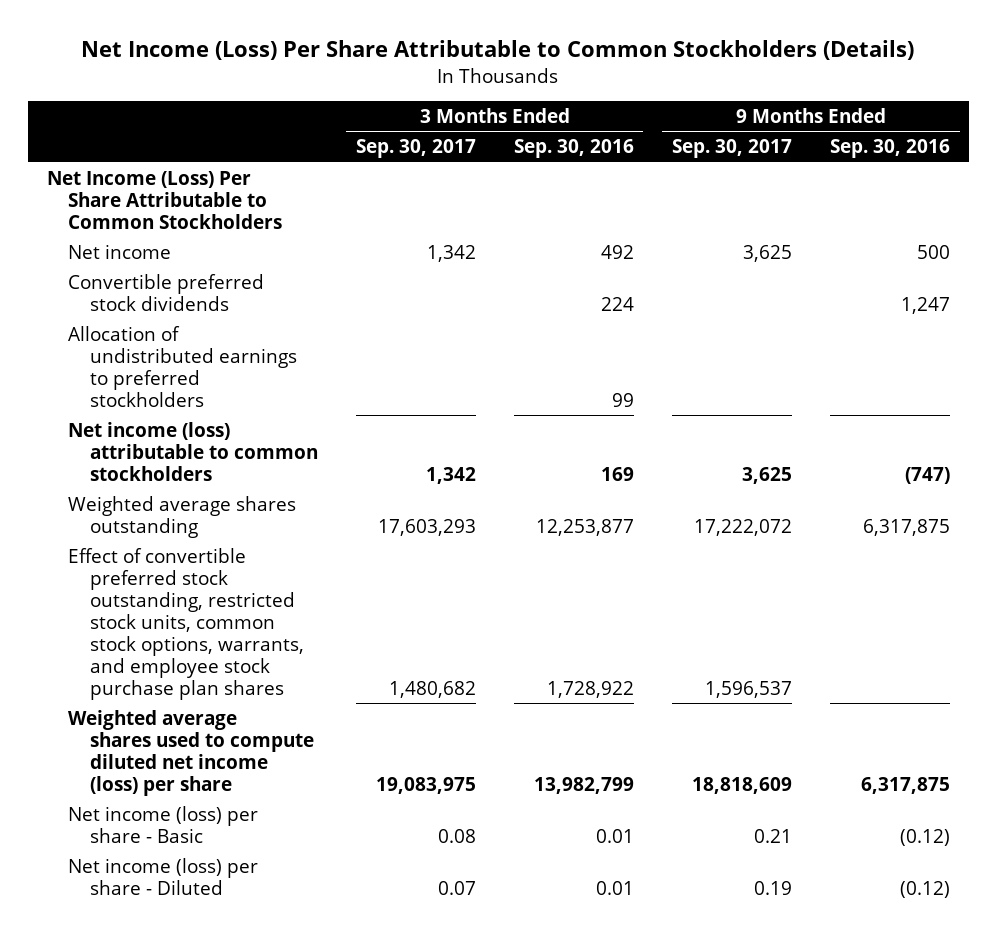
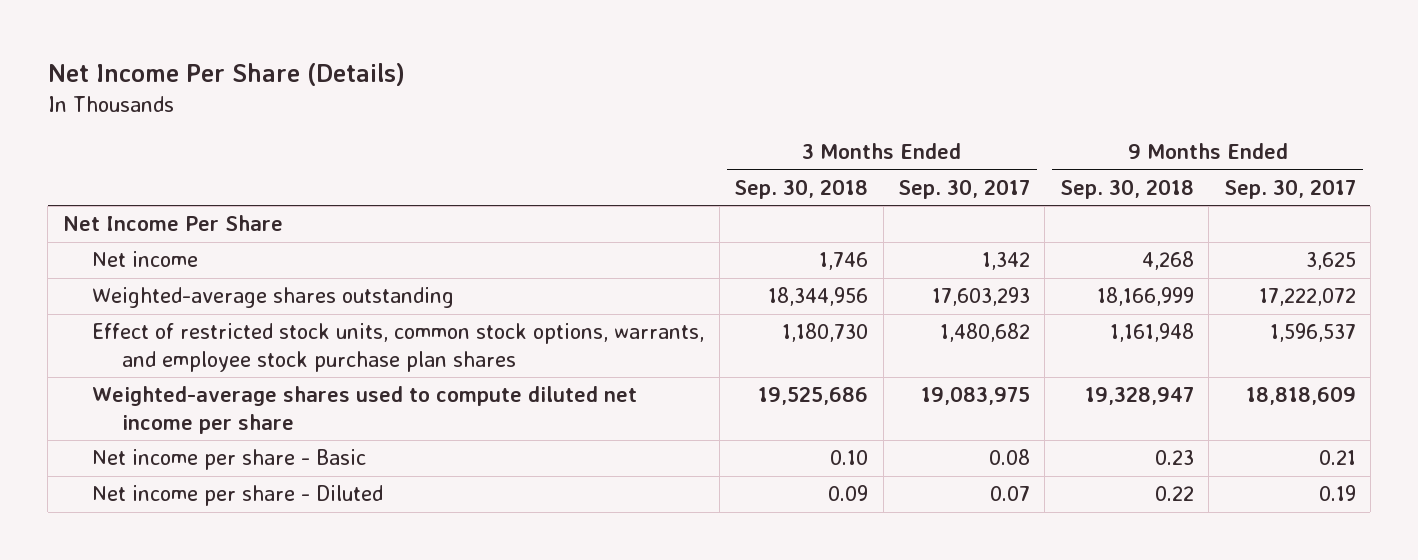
[81,40,915,61] Net Income (Loss) Per Share Attributable to Common Stockholders (Details) -> [47,63,405,87] Net Income Per Share (Details)
[513,139,634,159] Sep. 30, 2016 -> none
[829,139,950,159] Sep. 30, 2016 -> none
none -> [734,178,869,199] Sep. 30, 2018
none -> [1059,178,1194,199] Sep. 30, 2018
[46,170,283,229] Net Income (Loss) Per Share Attributable to Common Stockholders -> [62,215,283,232] Net Income Per Share
[68,273,265,311] Convertible preferred stock dividends -> none
[68,325,297,407] Allocation of undistributed earnings to preferred stockholders -> none
[68,421,318,481] Net income (loss) attributable to common stockholders -> none
[68,495,297,538] Weighted average shares outstanding -> [92,287,455,309] Weighted-average shares outstanding
[68,547,304,700] Effect of convertible preferred stock outstanding, restricted stock units, common stock options, warrants, and employee stock purchase plan shares -> [92,323,705,372] Effect of restricted stock units, common stock options, warrants, and employee stock purchase plan shares
[68,709,314,796] Weighted average shares used to compute diluted net income (loss) per share -> [92,386,638,434] Weighted-average shares used to compute diluted net income per share
[68,805,259,843] Net income (loss) per share - Basic -> [92,449,367,471] Net income per share - Basic
[68,857,259,895] Net income (loss) per share - Diluted -> [92,485,384,507] Net income per share - Diluted

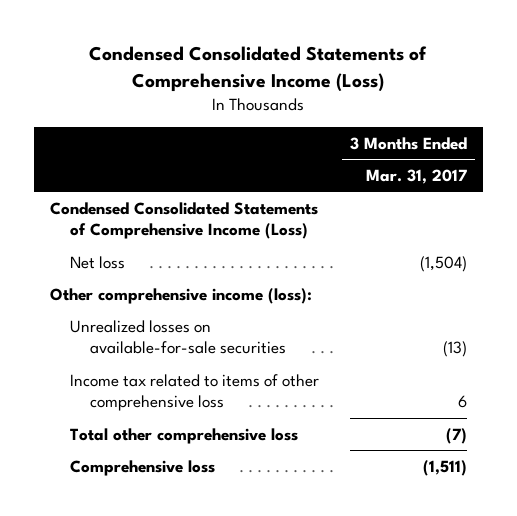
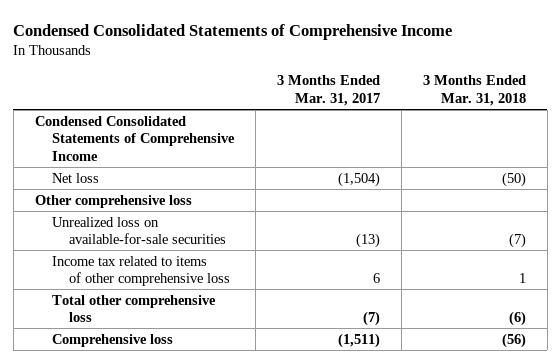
[89,46,428,92] Condensed Consolidated Statements of Comprehensive Income (Loss) -> [13,23,453,40] Condensed Consolidated Statements of Comprehensive Income
none -> [422,75,526,107] 3 Months Ended Mar. 31, 2018
[49,201,318,240] Condensed Consolidated Statements of Comprehensive Income (Loss) -> [34,115,236,162] Condensed Consolidated Statements of Comprehensive Income
[49,287,312,304] Other comprehensive income (loss): -> [34,194,192,208] Other comprehensive loss
[69,319,286,355] Unrealized losses on available-for-sale securities -> [52,216,227,245] Unrealized loss on available-for-sale securities

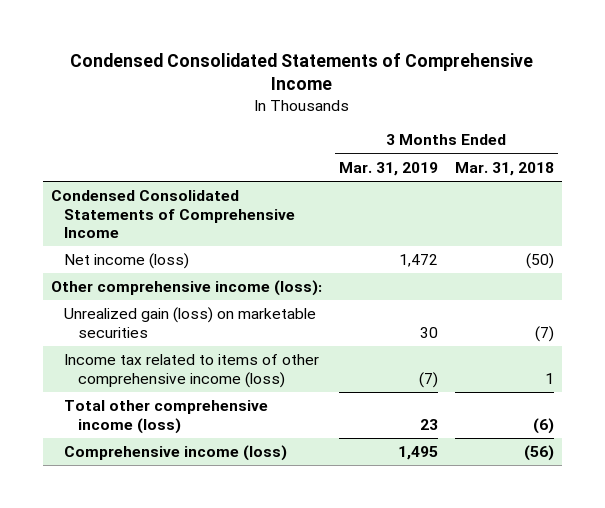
[276,75,380,107] 3 Months Ended Mar. 31, 2017 -> none
none -> [338,161,438,176] Mar. 31, 2019
[52,172,100,183] Net loss -> [64,253,190,270] Net income (loss)
[34,194,192,208] Other comprehensive loss -> [51,280,323,297] Other comprehensive income (loss):
[52,216,227,245] Unrealized loss on available-for-sale securities -> [64,307,317,338] Unrealized gain (loss) on marketable securities
[52,255,231,287] Income tax related to items of other comprehensive loss -> [64,354,320,388] Income tax related to items of other comprehensive income (loss)
[52,294,217,323] Total other comprehensive loss -> [64,400,269,434] Total other comprehensive income (loss)
[52,333,174,347] Comprehensive loss -> [64,445,288,462] Comprehensive income (loss)

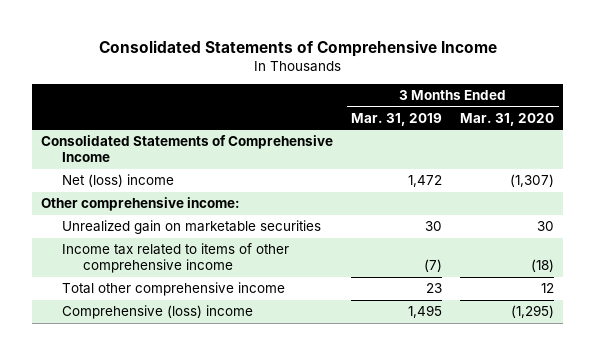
[70,52,534,91] Condensed Consolidated Statements of Comprehensive Income -> [98,39,497,57] Consolidated Statements of Comprehensive Income
[454,161,554,176] Mar. 31, 2018 -> none
none -> [460,112,555,126] Mar. 31, 2020
[51,190,296,239] Condensed Consolidated Statements of Comprehensive Income -> [40,135,333,163] Consolidated Statements of Comprehensive Income
[64,253,190,270] Net income (loss) -> [61,174,174,188] Net (loss) income
[51,280,323,297] Other comprehensive income (loss): -> [40,197,240,212] Other comprehensive income:
[64,307,317,338] Unrealized gain (loss) on marketable securities -> [61,220,321,235] Unrealized gain on marketable securities
[64,354,320,388] Income tax related to items of other comprehensive income (loss) -> [61,243,289,274] Income tax related to items of other comprehensive income
[64,400,269,434] Total other comprehensive income (loss) -> [61,282,285,297] Total other comprehensive income
[64,445,288,462] Comprehensive income (loss) -> [61,305,253,320] Comprehensive (loss) income

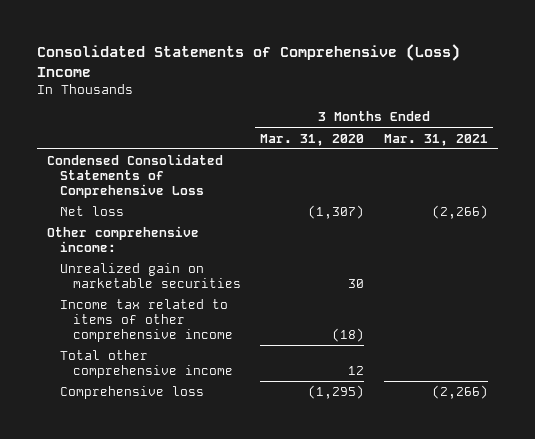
[98,39,497,57] Consolidated Statements of Comprehensive Income -> [37,43,461,77] Consolidated Statements of Comprehensive (Loss) Income
[351,112,443,126] Mar. 31, 2019 -> none
none -> [383,133,488,146] Mar. 31, 2021
[40,135,333,163] Consolidated Statements of Comprehensive Income -> [46,153,223,198] Condensed Consolidated Statements of Comprehensive Loss
[61,174,174,188] Net (loss) income -> [59,205,124,216] Net loss
[61,305,253,320] Comprehensive (loss) income -> [59,385,204,399] Comprehensive loss

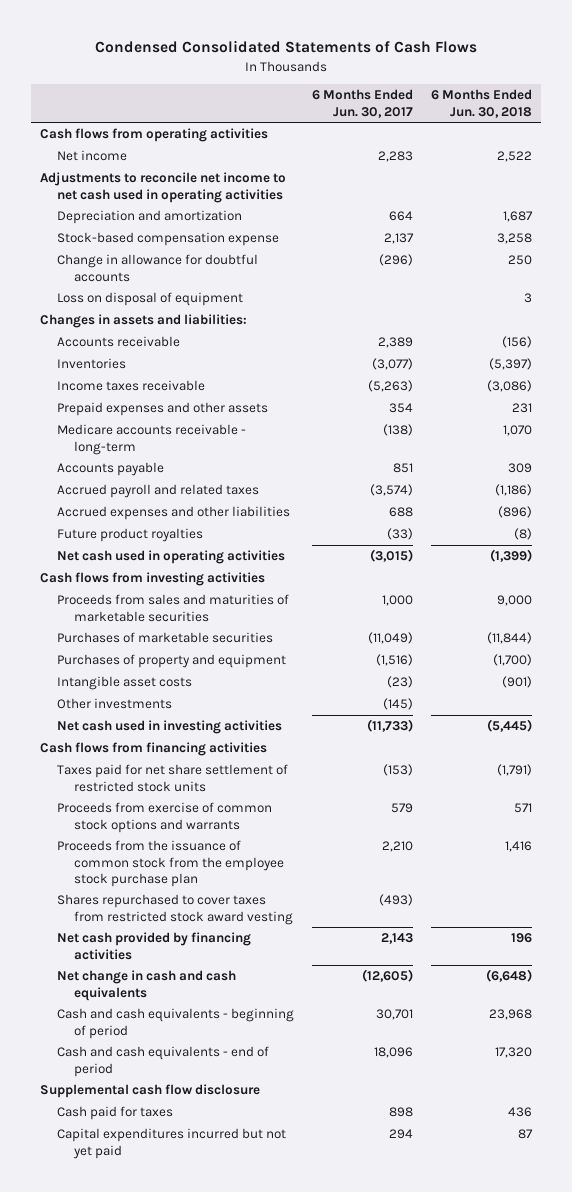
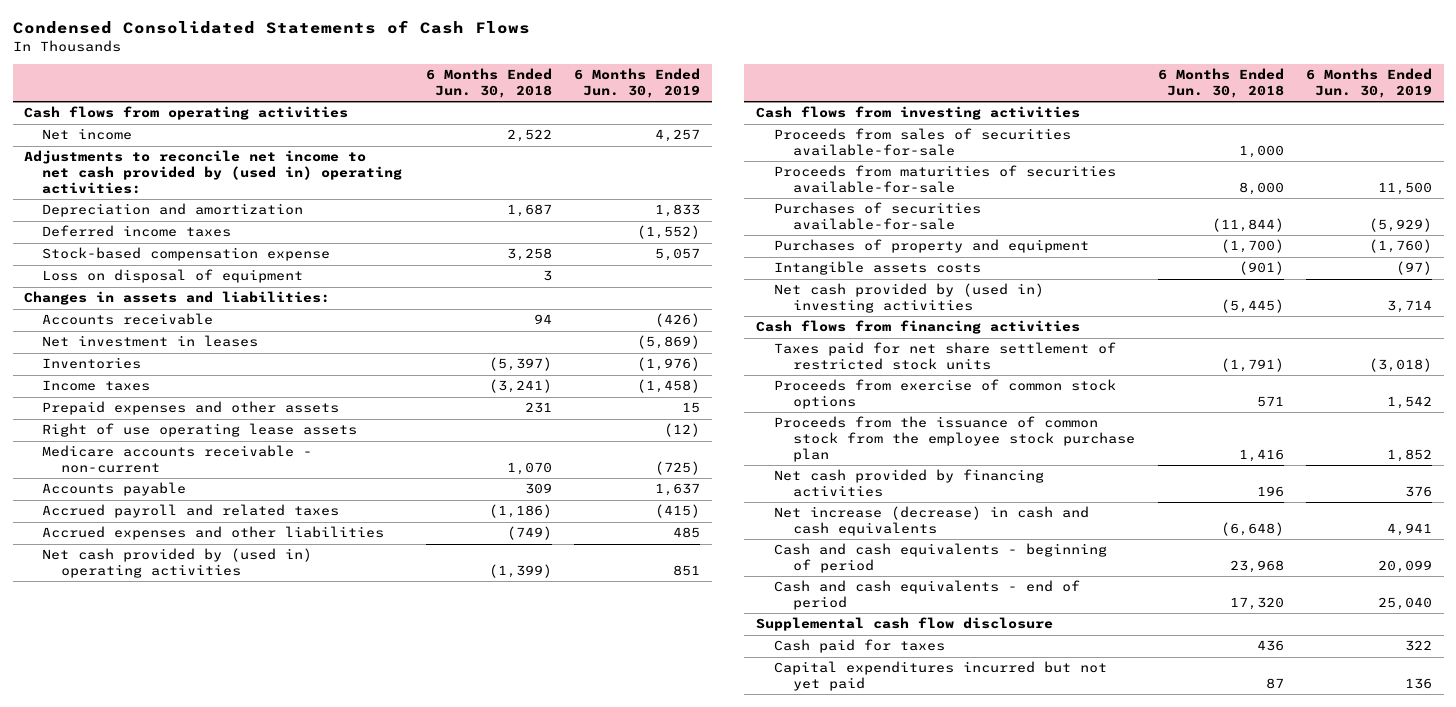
[312,89,414,118] 6 Months Ended Jun. 30, 2017 -> none
none -> [574,67,701,98] 6 Months Ended Jun. 30, 2019
[40,172,287,203] Adjustments to reconcile net income to net cash used in operating activities -> [23,150,403,195] Adjustments to reconcile net income to net cash provided by (used in) operating activities:
none -> [42,225,232,238] Deferred income taxes
[57,254,259,282] Change in allowance for doubtful accounts -> none
[502,336,533,349] (156) -> [533,314,552,325] 94
none -> [42,335,259,348] Net investment in leases
[57,380,206,392] Income taxes receivable -> [42,380,151,392] Income taxes
[487,380,533,393] (3,086) -> [488,379,552,394] (3,241)
[57,424,247,455] Medicare accounts receivable - long-term -> none
none -> [42,423,358,438] Right of use operating lease assets
none -> [42,445,313,474] Medicare accounts receivable - non-current
[57,528,204,543] Future product royalties -> none
[498,506,533,519] (896) -> [506,526,552,541] (749)
[57,550,286,565] Net cash used in operating activities -> [42,548,313,579] Net cash provided by (used in) operating activities
[57,594,290,622] Proceeds from sales and maturities of marketable securities -> none
none -> [774,128,1072,157] Proceeds from sales of securities available-for-sale
none -> [774,165,1117,194] Proceeds from maturities of securities available-for-sale
[57,632,274,644] Purchases of marketable securities -> [774,202,982,231] Purchases of securities available-for-sale
[57,698,173,710] Other investments -> none
[57,676,193,691] Intangible asset costs -> [774,261,982,276] Intangible assets costs
[57,720,283,735] Net cash used in investing activities -> [774,283,1045,314] Net cash provided by (used in) investing activities
[57,802,273,833] Proceeds from exercise of common stock options and warrants -> [774,379,1117,410] Proceeds from exercise of common stock options
[57,894,294,925] Shares repurchased to cover taxes from restricted stock award vesting -> none
[57,970,237,1001] Net change in cash and cash equivalents -> [774,506,1090,537] Net increase (decrease) in cash and cash equivalents

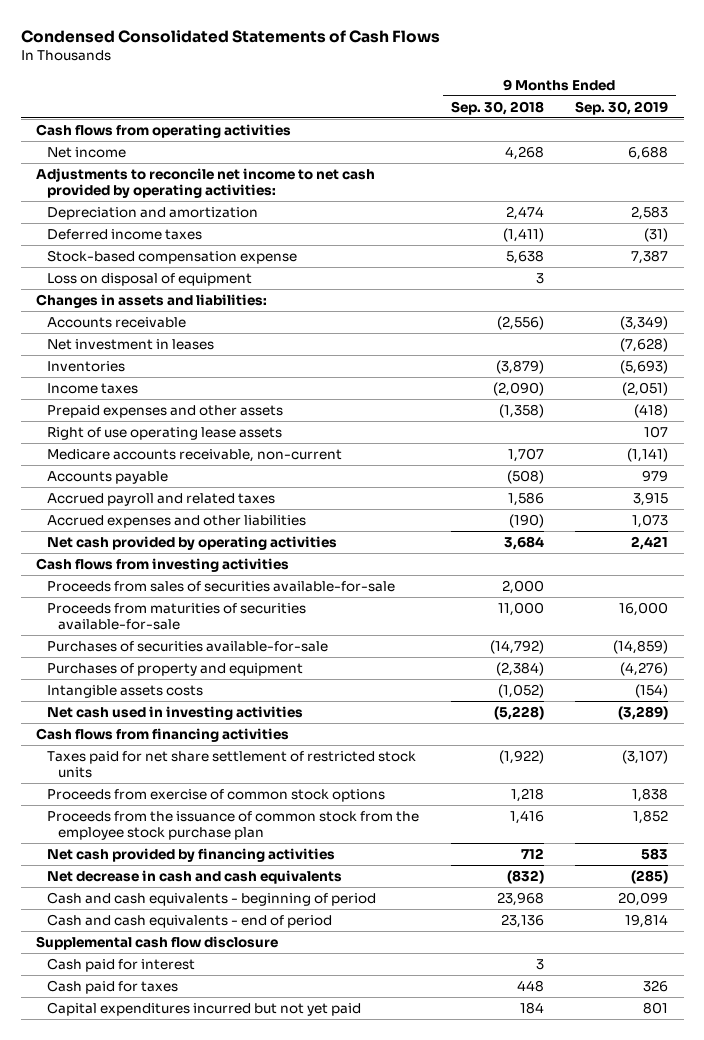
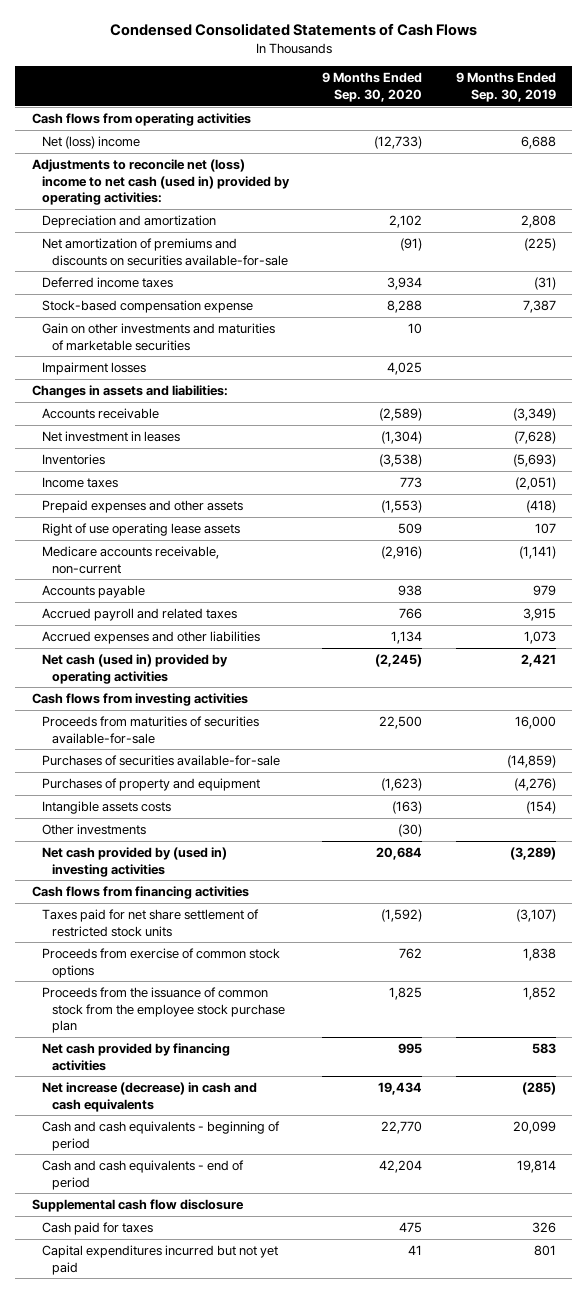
[450,100,544,115] Sep. 30, 2018 -> none
none -> [322,72,423,102] 9 Months Ended Sep. 30, 2020
[47,146,127,158] Net income -> [41,135,140,149] Net (loss) income
[36,167,376,199] Adjustments to reconcile net income to net cash provided by operating activities: -> [31,158,290,206] Adjustments to reconcile net (loss) income to net cash (used in) provided by operating activities:
[630,205,668,220] 2,583 -> [520,214,556,228] 2,808
none -> [41,237,289,266] Net amortization of premiums and discounts on securities available-for-sale
[47,272,253,286] Loss on disposal of equipment -> none
none -> [41,322,275,351] Gain on other investments and maturities of marketable securities
none -> [41,361,146,375] Impairment losses
[47,535,338,550] Net cash provided by operating activities -> [41,653,228,684] Net cash (used in) provided by operating activities
[47,580,396,592] Proceeds from sales of securities available-for-sale -> none
none -> [41,823,146,835] Other investments
[47,705,304,720] Net cash used in investing activities -> [41,846,227,877] Net cash provided by (used in) investing activities
[47,869,343,884] Net decrease in cash and cash equivalents -> [41,1081,257,1112] Net increase (decrease) in cash and cash equivalents
[47,957,196,972] Cash paid for interest -> none

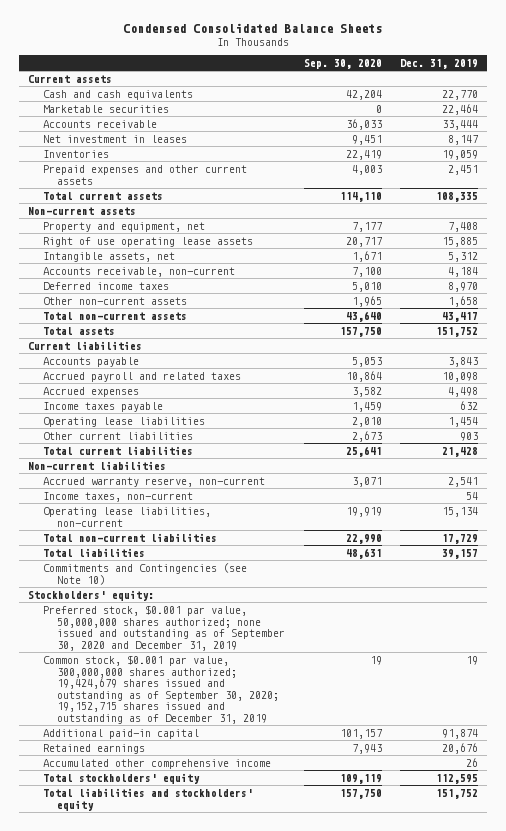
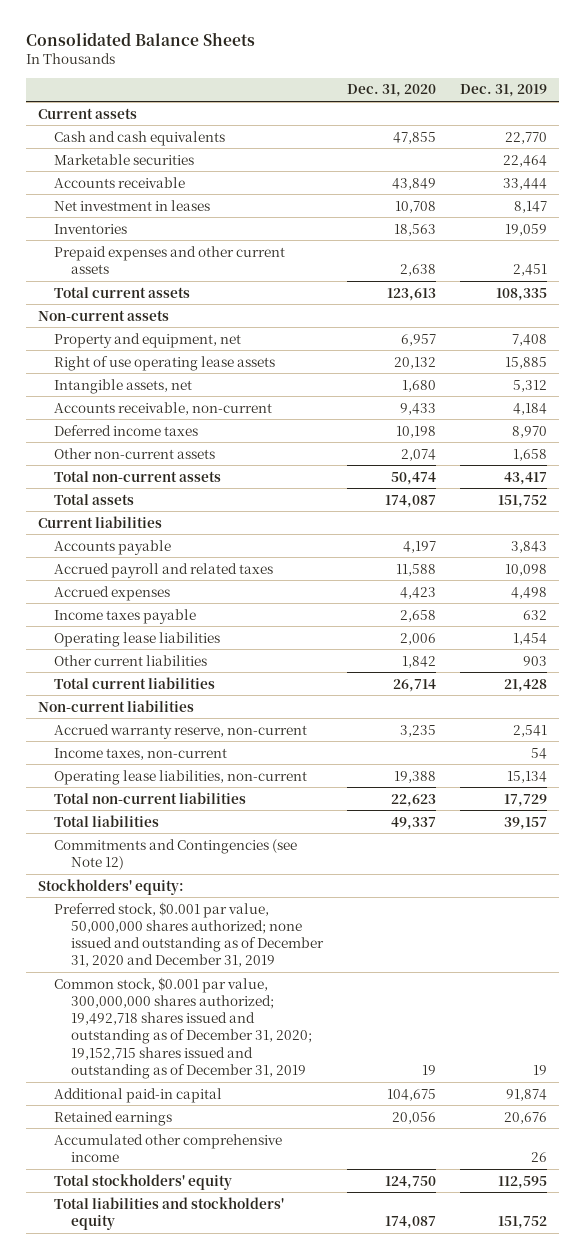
[123,23,383,34] Condensed Consolidated Balance Sheets -> [25,32,255,47] Consolidated Balance Sheets
[303,58,382,69] Sep. 30, 2020 -> none
none -> [346,84,436,98] Dec. 31, 2020
[42,562,247,585] Commitments and Contingencies (see Note 10) -> [54,838,298,870] Commitments and Contingencies (see Note 12)
[42,604,286,651] Preferred stock, $0.001 par value, 50,000,000 shares authorized; none issued and outstanding as of September 30, 2020 and December 31, 2019 -> [54,901,324,968] Preferred stock, $0.001 par value, 50,000,000 shares authorized; none issued and outstanding as of December 31, 2020 and December 31, 2019
[42,654,280,725] Common stock, $0.001 par value, 300,000,000 shares authorized; 19,424,679 shares issued and outstanding as of September 30, 2020; 19,152,715 shares issued and outstanding as of December 31, 2019 -> [54,976,312,1079] Common stock, $0.001 par value, 300,000,000 shares authorized; 19,492,718 shares issued and outstanding as of December 31, 2020; 19,152,715 shares issued and outstanding as of December 31, 2019

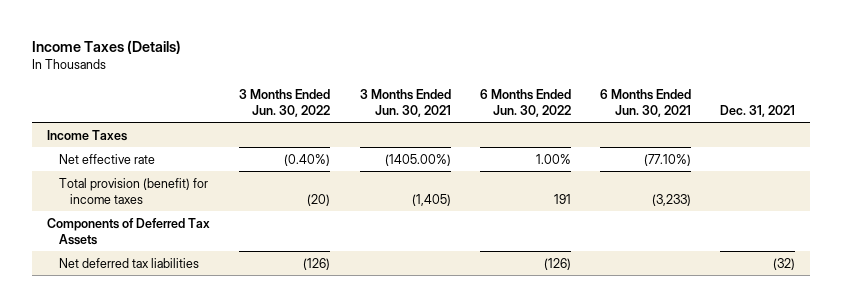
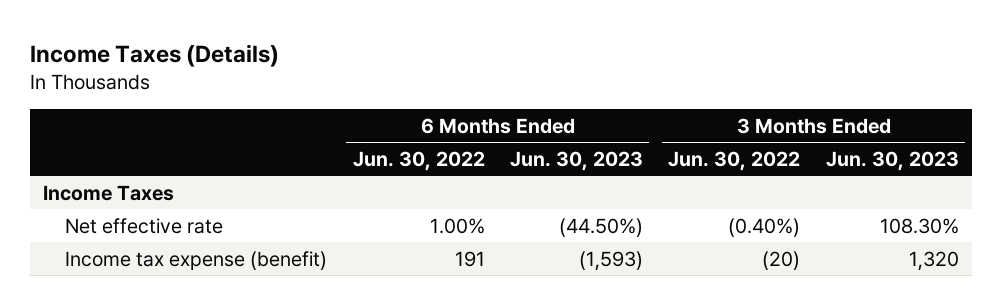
[359,88,451,117] 3 Months Ended Jun. 30, 2021 -> none
[600,88,692,117] 6 Months Ended Jun. 30, 2021 -> none
[720,104,796,117] Dec. 31, 2021 -> none
none -> [510,151,644,172] Jun. 30, 2023
none -> [825,151,959,172] Jun. 30, 2023
[47,217,211,245] Components of Deferred Tax Assets -> none
[58,257,199,268] Net deferred tax liabilities -> none
[58,177,208,204] Total provision (benefit) for income taxes -> [65,250,328,270] Income tax expense (benefit)

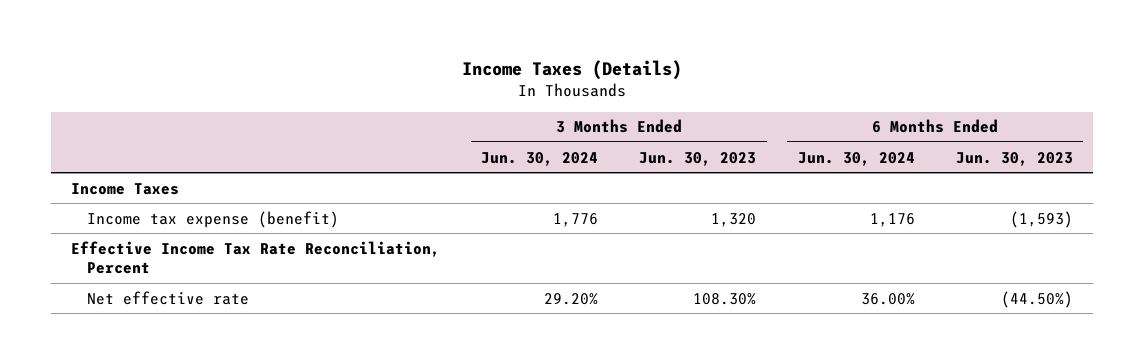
[352,151,485,172] Jun. 30, 2022 -> none
[668,151,801,172] Jun. 30, 2022 -> none
none -> [481,151,599,166] Jun. 30, 2024
none -> [797,151,915,166] Jun. 30, 2024
none -> [71,240,441,275] Effective Income Tax Rate Reconciliation, Percent
[65,217,224,234] Net effective rate -> [86,290,249,305] Net effective rate

